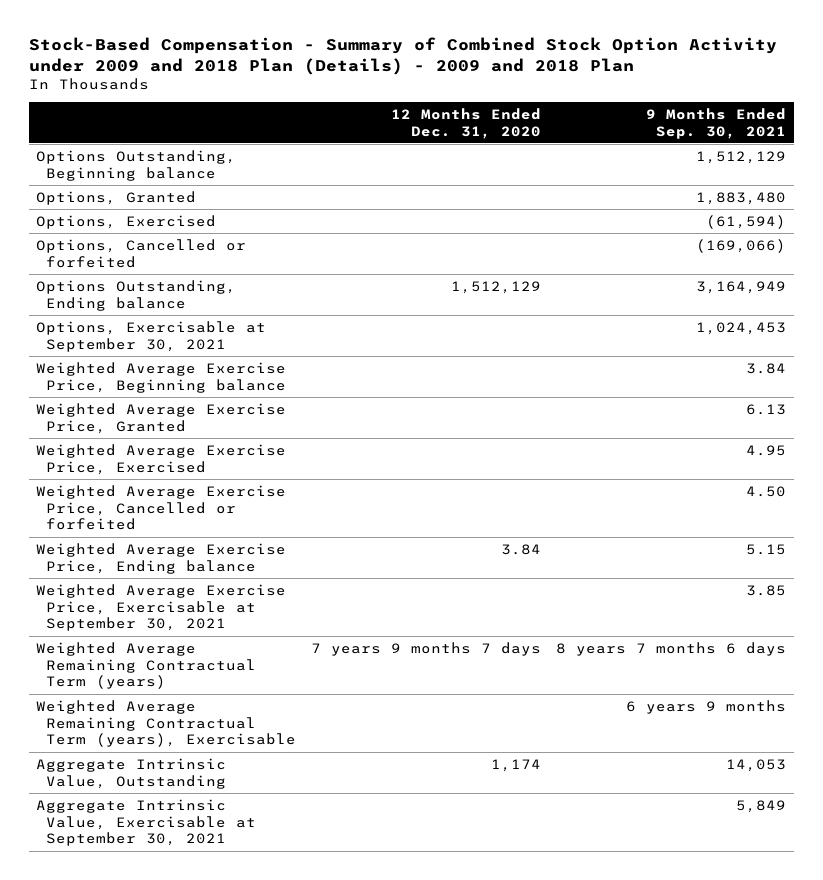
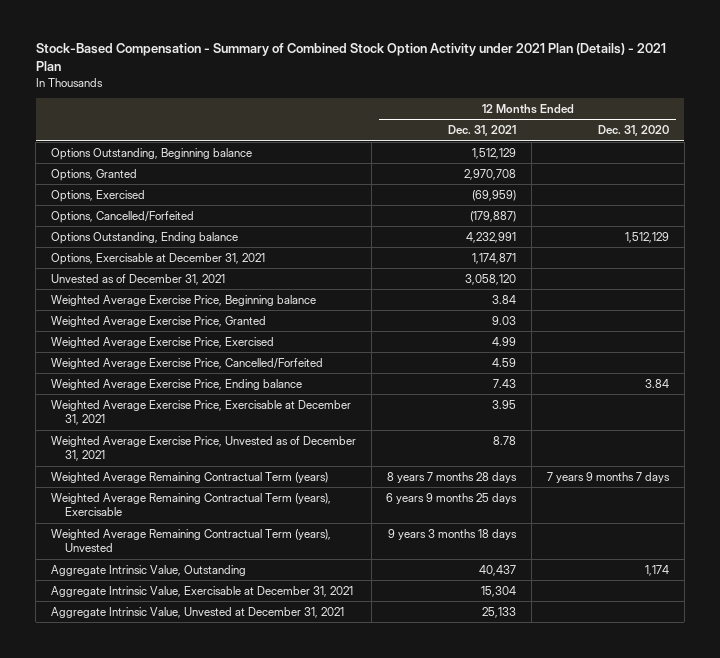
[28,36,777,75] Stock-Based Compensation - Summary of Combined Stock Option Activity under 2009 and 2018 Plan (Details) - 2009 and 2018 Plan -> [35,43,666,72] Stock-Based Compensation - Summary of Combined Stock Option Activity under 2021 Plan (Details) - 2021 Plan
[646,107,787,139] 9 Months Ended Sep. 30, 2021 -> none
none -> [448,125,517,137] Dec. 31, 2021
[36,238,247,268] Options, Cancelled or forfeited -> [50,210,194,223] Options, Cancelled/Forfeited
[36,320,267,352] Options, Exercisable at September 30, 2021 -> [50,252,265,265] Options, Exercisable at December 31, 2021
none -> [50,273,225,285] Unvested as of December 31, 2021
[36,484,287,531] Weighted Average Exercise Price, Cancelled or forfeited -> [50,357,323,369] Weighted Average Exercise Price, Cancelled/Forfeited
[36,583,287,632] Weighted Average Exercise Price, Exercisable at September 30, 2021 -> [50,399,351,426] Weighted Average Exercise Price, Exercisable at December 31, 2021
none -> [50,435,356,462] Weighted Average Exercise Price, Unvested as of December 31, 2021
none -> [50,528,331,553] Weighted Average Remaining Contractual Term (years), Unvested
[36,798,256,847] Aggregate Intrinsic Value, Exercisable at September 30, 2021 -> [50,585,353,597] Aggregate Intrinsic Value, Exercisable at December 31, 2021
none -> [50,606,344,618] Aggregate Intrinsic Value, Unvested at December 31, 2021

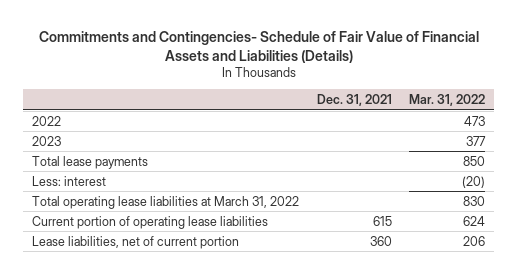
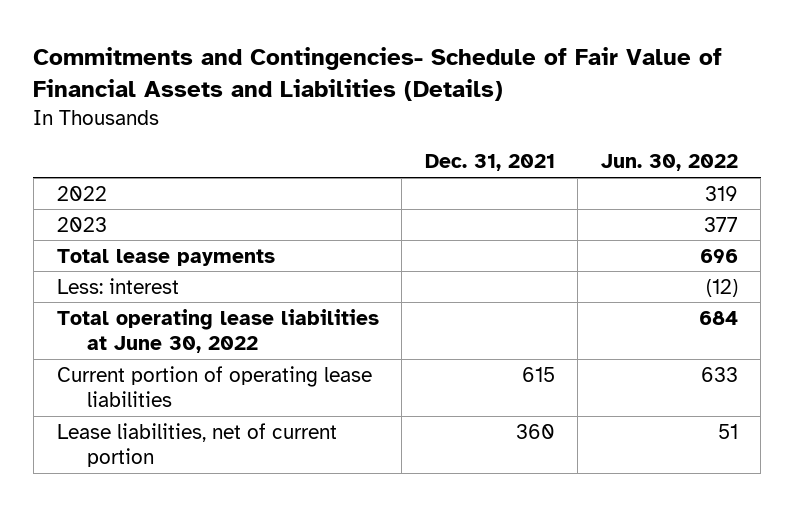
[409,94,486,107] Mar. 31, 2022 -> none
none -> [600,154,738,172] Jun. 30, 2022
[31,195,299,209] Total operating lease liabilities at March 31, 2022 -> [56,308,379,353] Total operating lease liabilities at June 30, 2022

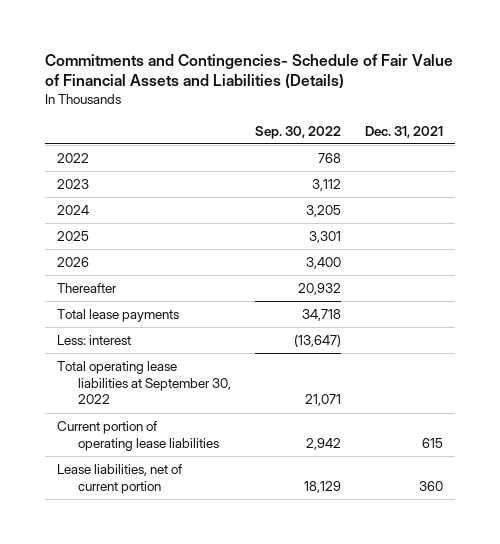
[600,154,738,172] Jun. 30, 2022 -> none
none -> [255,125,342,139] Sep. 30, 2022
none -> [57,204,90,215] 2024
none -> [57,230,90,241] 2025
none -> [57,256,90,267] 2026
none -> [57,282,118,293] Thereafter
[56,308,379,353] Total operating lease liabilities at June 30, 2022 -> [57,360,232,405] Total operating lease liabilities at September 30, 2022

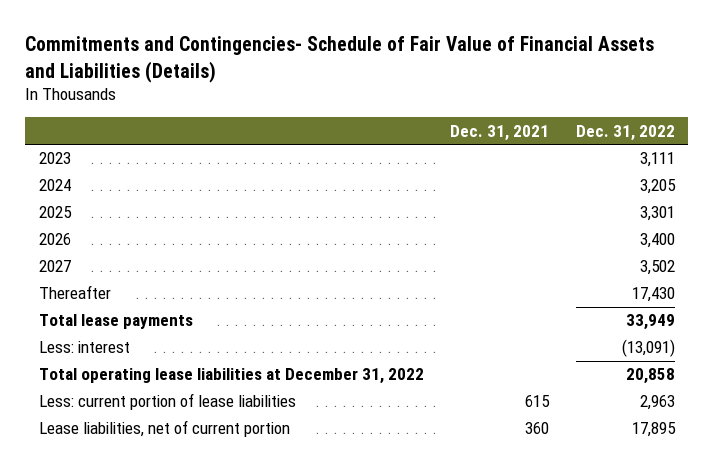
[255,125,342,139] Sep. 30, 2022 -> none
none -> [575,124,675,141] Dec. 31, 2022
[57,152,90,163] 2022 -> none
none -> [38,260,71,273] 2027
[57,360,232,405] Total operating lease liabilities at September 30, 2022 -> [38,368,424,385] Total operating lease liabilities at December 31, 2022
[57,420,220,451] Current portion of operating lease liabilities -> [38,393,296,411] Less: current portion of lease liabilities

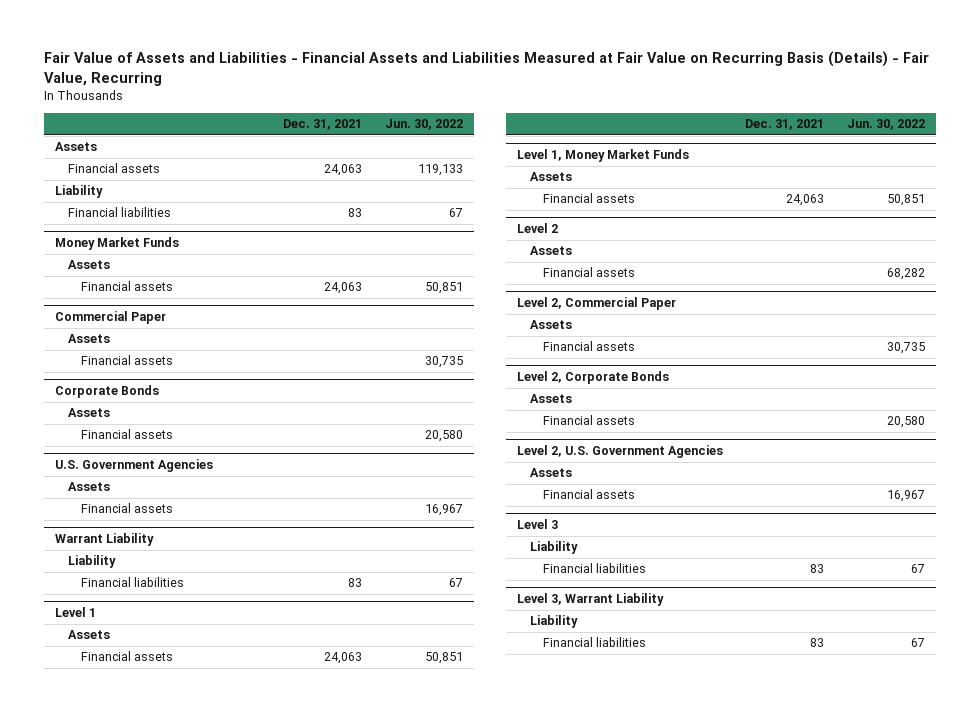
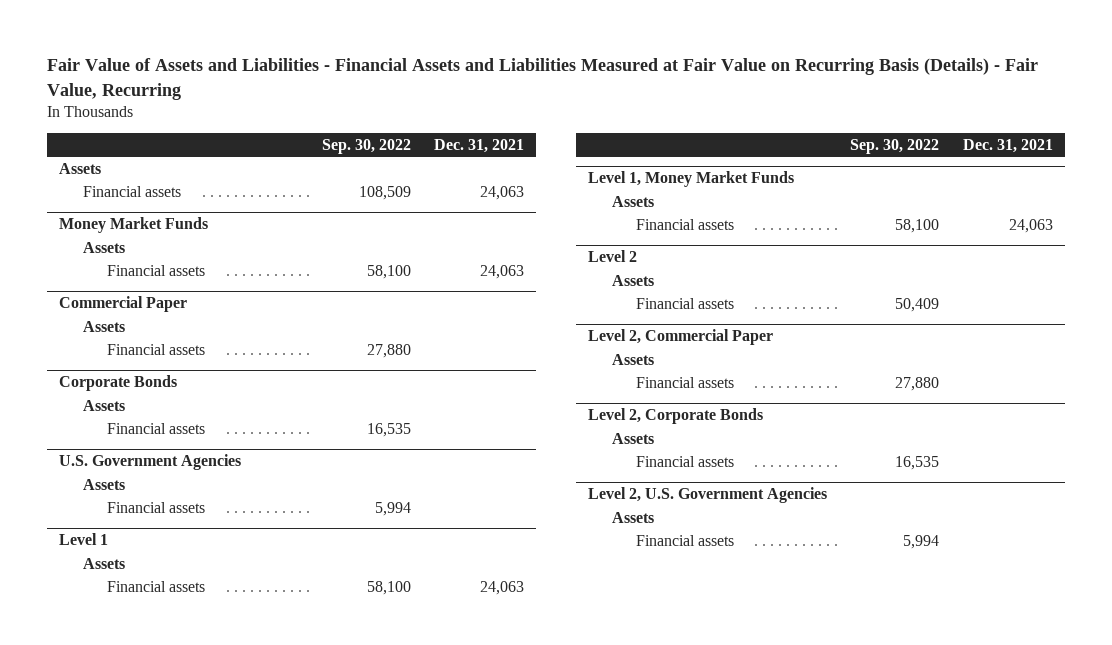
[384,119,463,131] Jun. 30, 2022 -> none
none -> [321,138,411,154] Sep. 30, 2022
[54,185,103,199] Liability -> none
[68,207,172,218] Financial liabilities -> none
[54,533,154,547] Warrant Liability -> none
[68,555,117,569] Liability -> none
[81,577,185,588] Financial liabilities -> none
[516,519,558,530] Level 3 -> none
[529,541,578,555] Liability -> none
[543,563,647,574] Financial liabilities -> none
[516,593,664,607] Level 3, Warrant Liability -> none
[529,615,578,629] Liability -> none
[543,637,647,648] Financial liabilities -> none

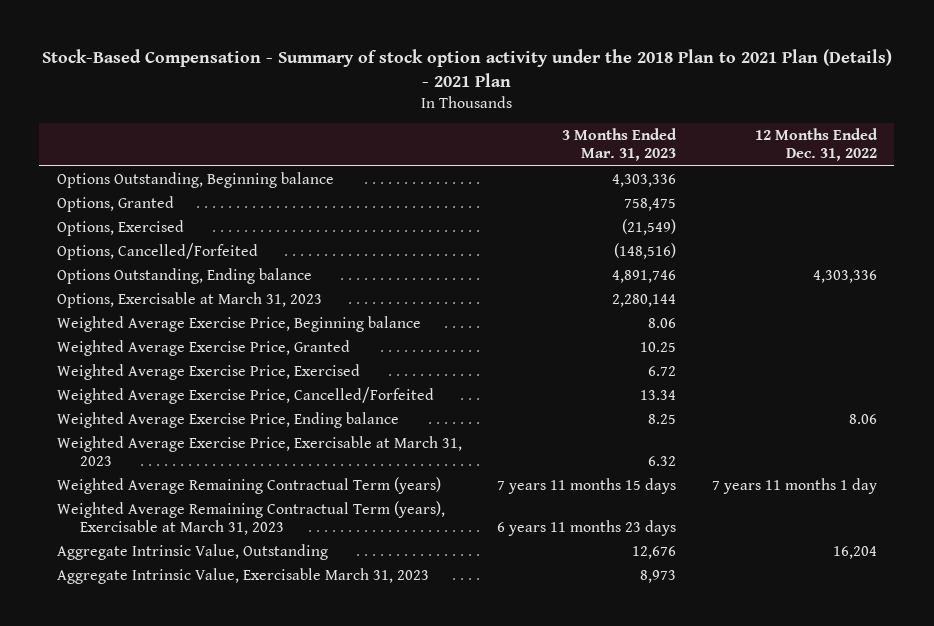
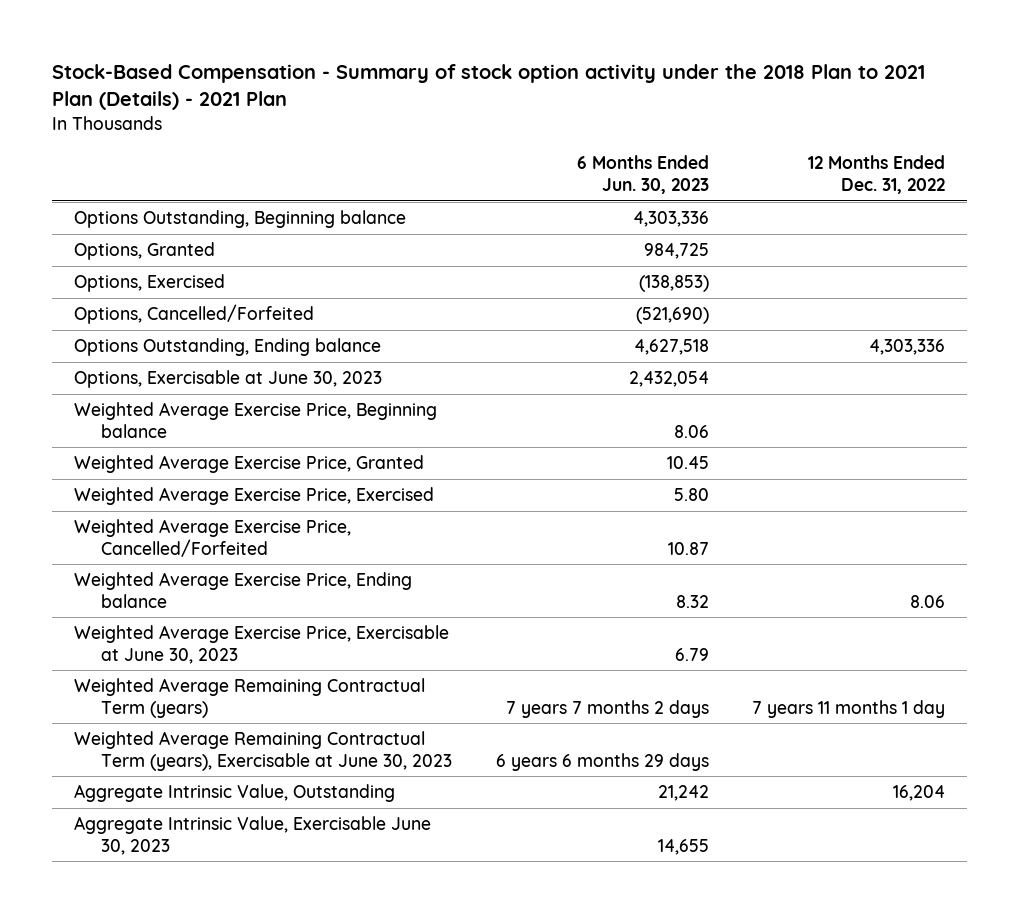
[562,127,678,162] 3 Months Ended Mar. 31, 2023 -> none
none -> [576,155,709,194] 6 Months Ended Jun. 30, 2023
[57,291,323,308] Options, Exercisable at March 31, 2023 -> [74,370,383,389] Options, Exercisable at June 30, 2023
[57,435,463,467] Weighted Average Exercise Price, Exercisable at March 31, 2023 -> [74,625,450,664] Weighted Average Exercise Price, Exercisable at June 30, 2023
[57,500,446,536] Weighted Average Remaining Contractual Term (years), Exercisable at March 31, 2023 -> [74,731,453,771] Weighted Average Remaining Contractual Term (years), Exercisable at June 30, 2023
[57,567,430,584] Aggregate Intrinsic Value, Exercisable March 31, 2023 -> [74,816,432,855] Aggregate Intrinsic Value, Exercisable June 30, 2023

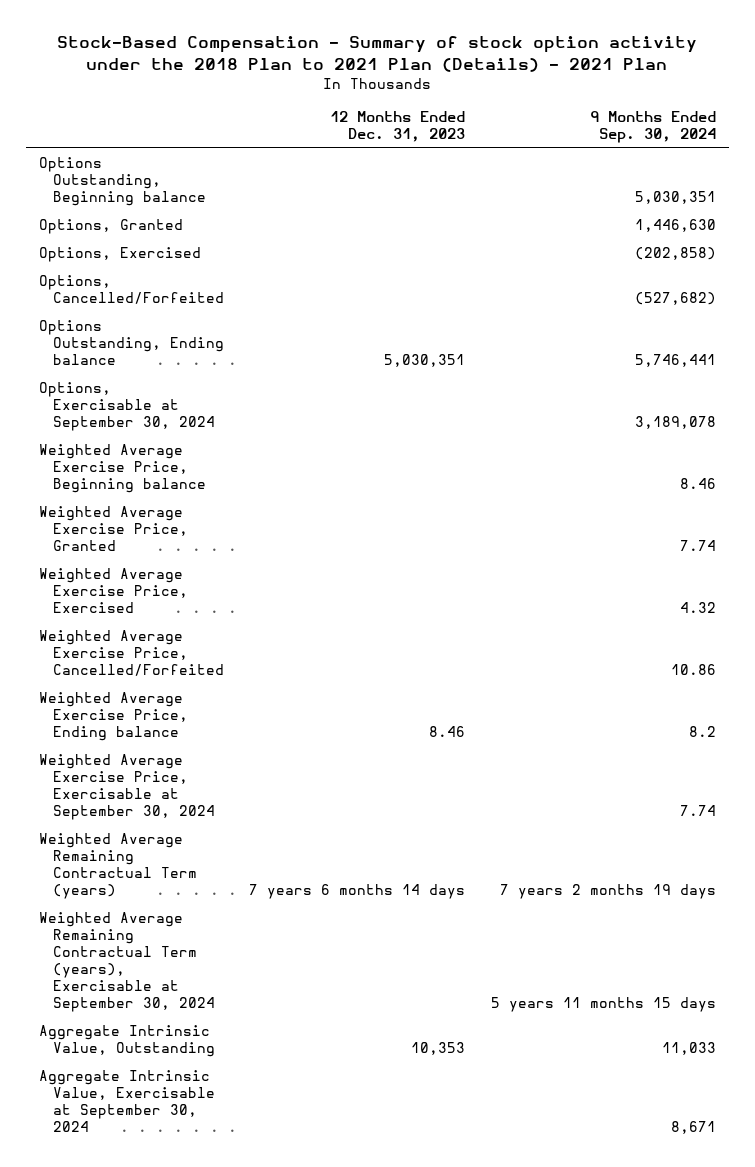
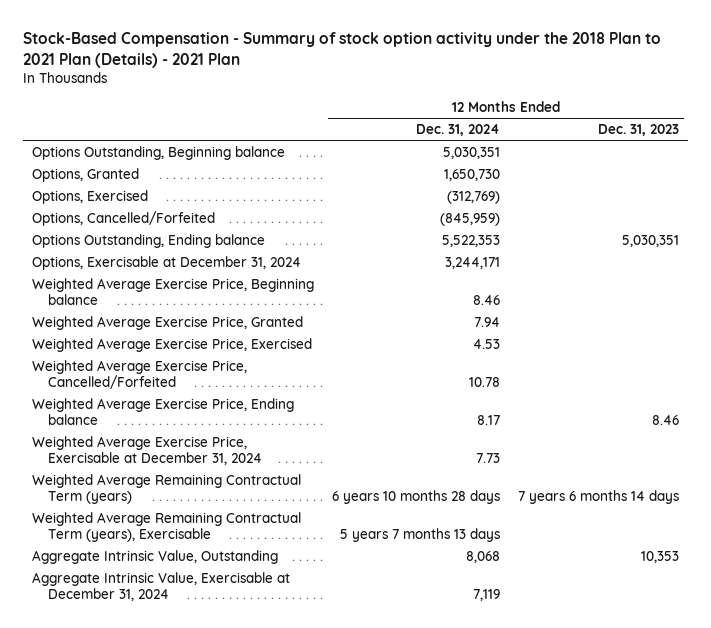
[589,111,716,144] 9 Months Ended Sep. 30, 2024 -> none
none -> [416,123,501,136] Dec. 31, 2024
[39,382,215,432] Options, Exercisable at September 30, 2024 -> [31,255,301,270] Options, Exercisable at December 31, 2024
[39,754,215,821] Weighted Average Exercise Price, Exercisable at September 30, 2024 -> [31,435,262,466] Weighted Average Exercise Price, Exercisable at December 31, 2024
[39,912,215,1013] Weighted Average Remaining Contractual Term (years), Exercisable at September 30, 2024 -> [31,511,301,543] Weighted Average Remaining Contractual Term (years), Exercisable
[39,1070,215,1133] Aggregate Intrinsic Value, Exercisable at September 30, 2024 -> [31,571,290,602] Aggregate Intrinsic Value, Exercisable at December 31, 2024

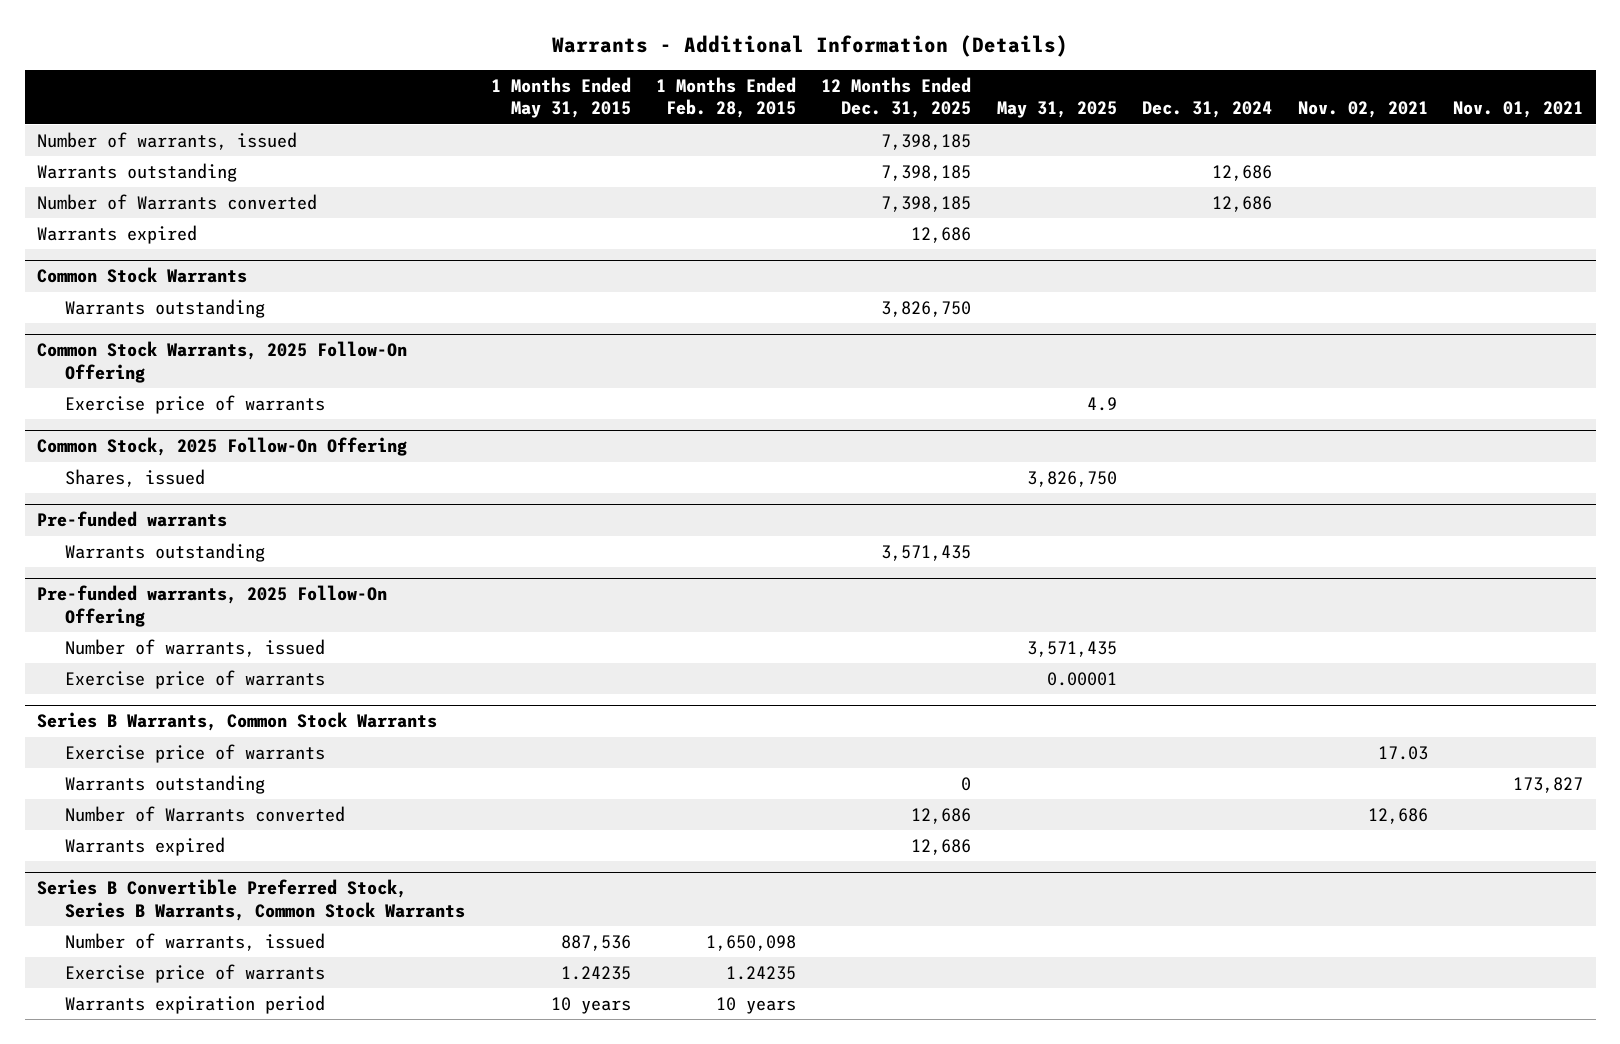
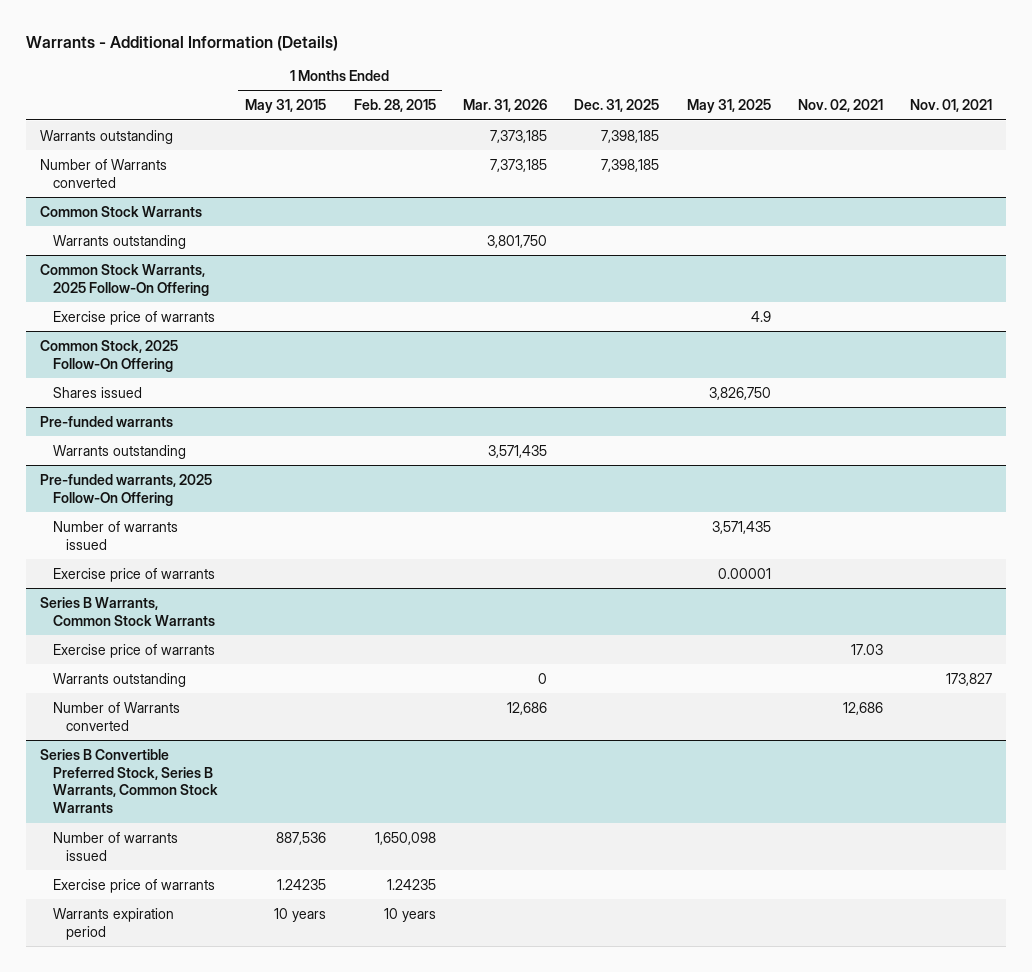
[821,76,972,119] 12 Months Ended Dec. 31, 2025 -> none
[1142,101,1273,119] Dec. 31, 2024 -> none
none -> [462,99,547,113] Mar. 31, 2026
none -> [574,99,660,113] Dec. 31, 2025
[37,131,298,150] Number of warrants, issued -> none
[37,224,198,244] Warrants expired -> none
[65,468,206,487] Shares, issued -> [52,386,142,398] Shares issued
[65,638,326,657] Number of warrants, issued -> [52,520,178,550] Number of warrants issued
[65,836,226,856] Warrants expired -> none
[65,932,326,951] Number of warrants, issued -> [52,831,178,861] Number of warrants issued

